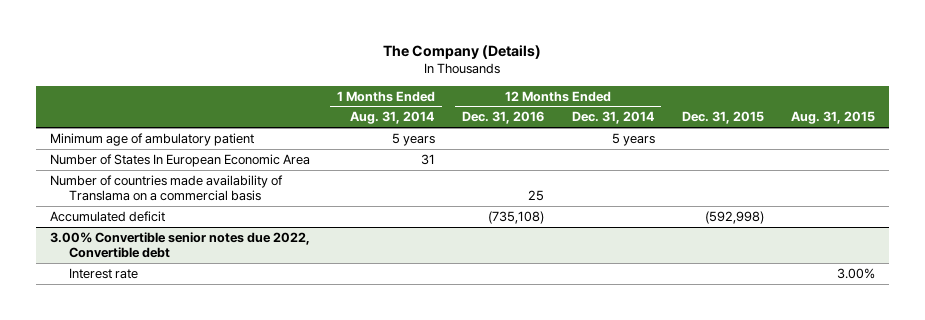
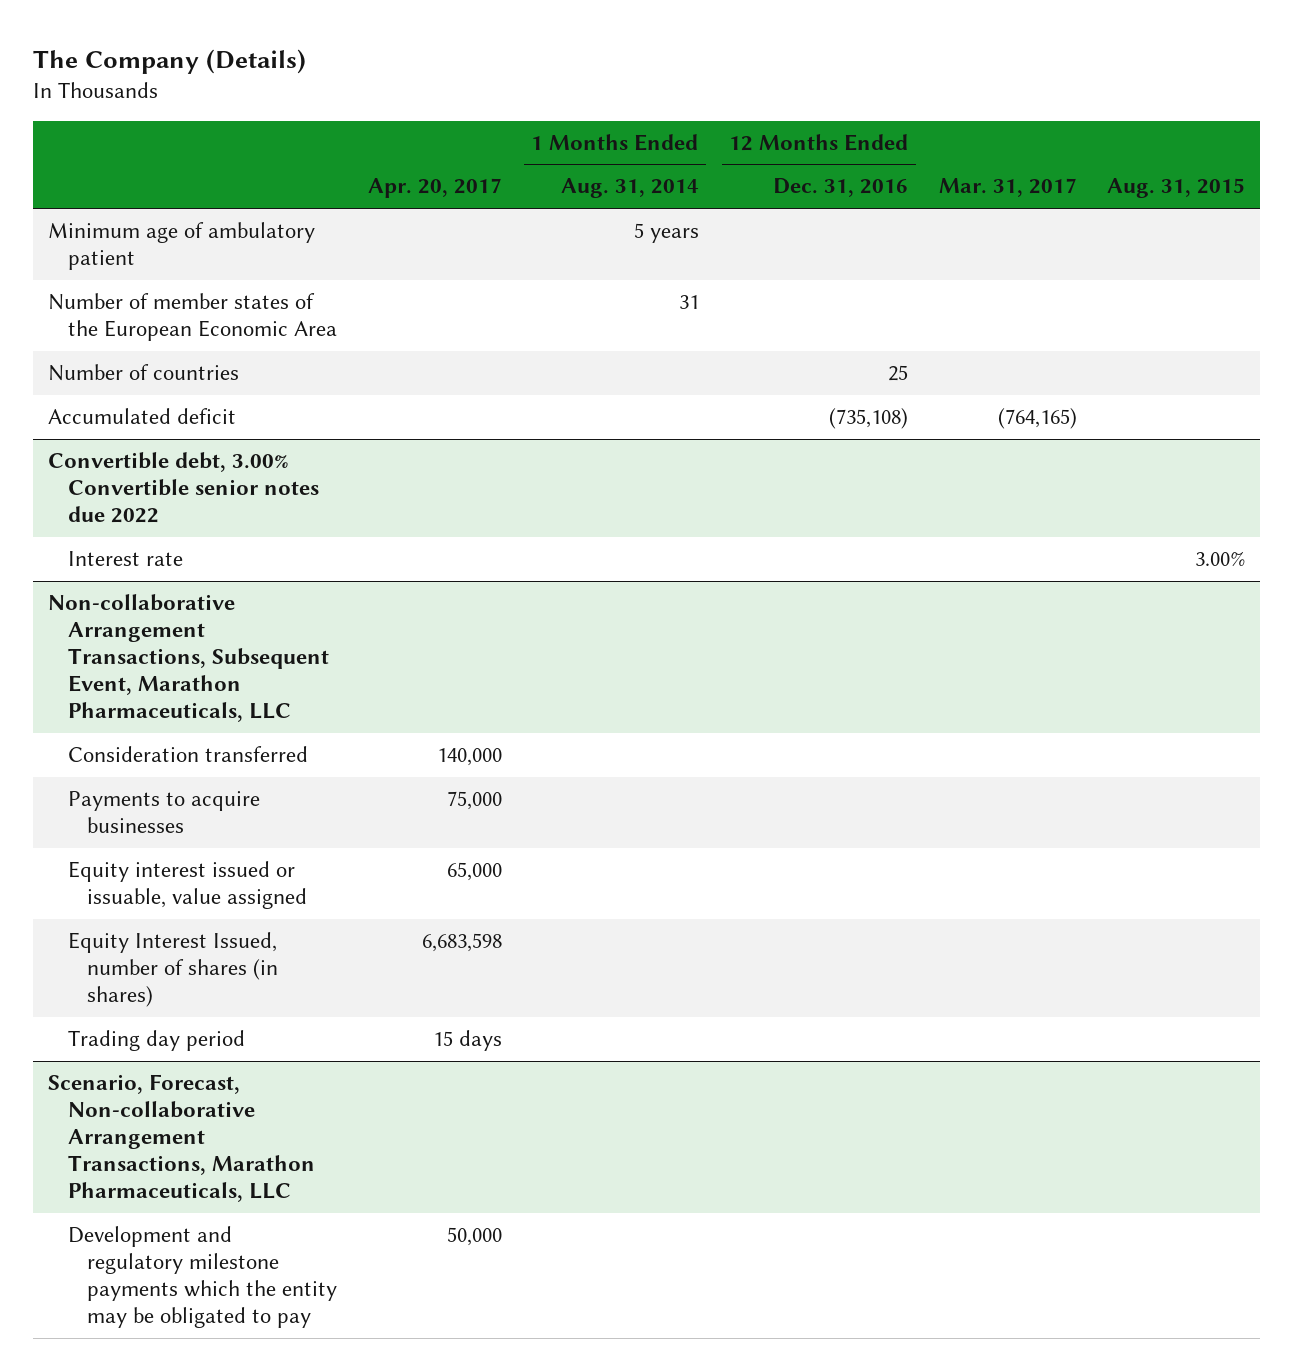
[571,111,655,125] Dec. 31, 2014 -> none
[681,111,764,125] Dec. 31, 2015 -> none
none -> [367,178,502,199] Apr. 20, 2017
none -> [938,178,1077,198] Mar. 31, 2017
[49,153,310,167] Number of States In European Economic Area -> [48,293,337,342] Number of member states of the European Economic Area
[49,174,283,202] Number of countries made availability of Translama on a commercial basis -> [48,364,240,382] Number of countries
[49,231,310,259] 3.00% Convertible senior notes due 2022, Convertible debt -> [48,452,319,524] Convertible debt, 3.00% Convertible senior notes due 2022
none -> [48,594,329,722] Non-collaborative Arrangement Transactions, Subsequent Event, Marathon Pharmaceuticals, LLC
none -> [67,746,308,763] Consideration transferred
none -> [67,791,260,834] Payments to acquire businesses
none -> [67,861,308,910] Equity interest issued or issuable, value assigned
none -> [67,932,279,1008] Equity Interest Issued, number of shares (in shares)
none -> [67,1030,245,1052] Trading day period
none -> [48,1074,315,1202] Scenario, Forecast, Non-collaborative Arrangement Transactions, Marathon Pharmaceuticals, LLC
none -> [67,1226,338,1329] Development and regulatory milestone payments which the entity may be obligated to pay

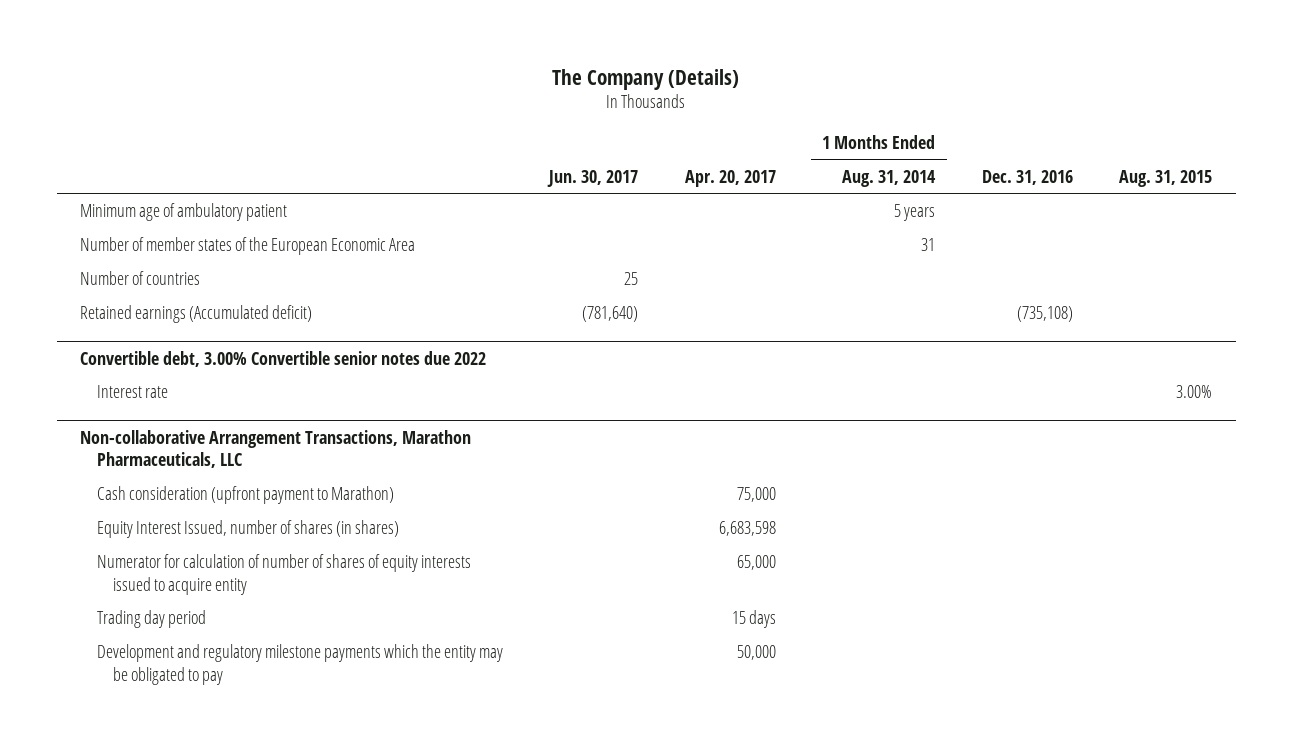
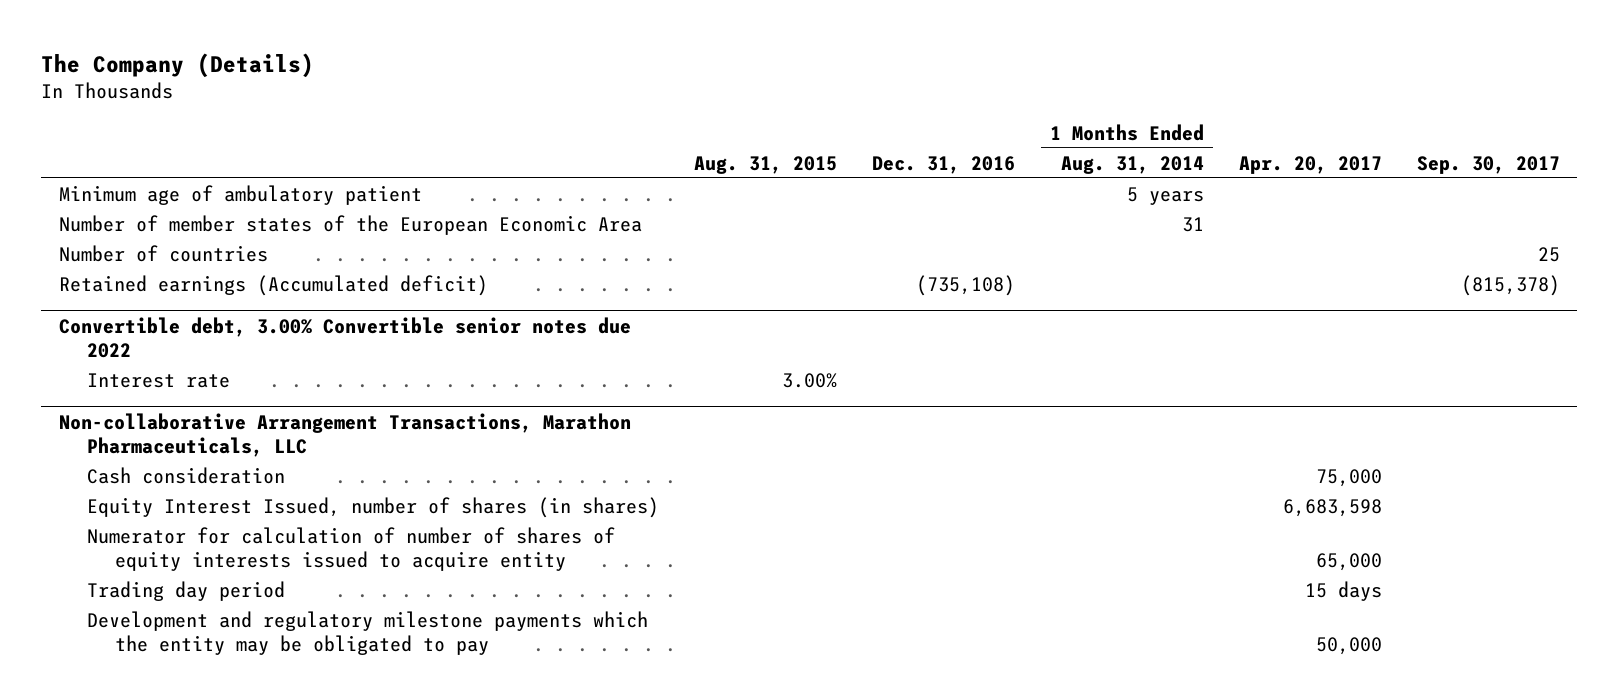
[547,169,639,187] Jun. 30, 2017 -> none
none -> [1416,155,1560,174] Sep. 30, 2017
[96,486,394,505] Cash consideration (upfront payment to Marathon) -> [86,466,285,484] Cash consideration

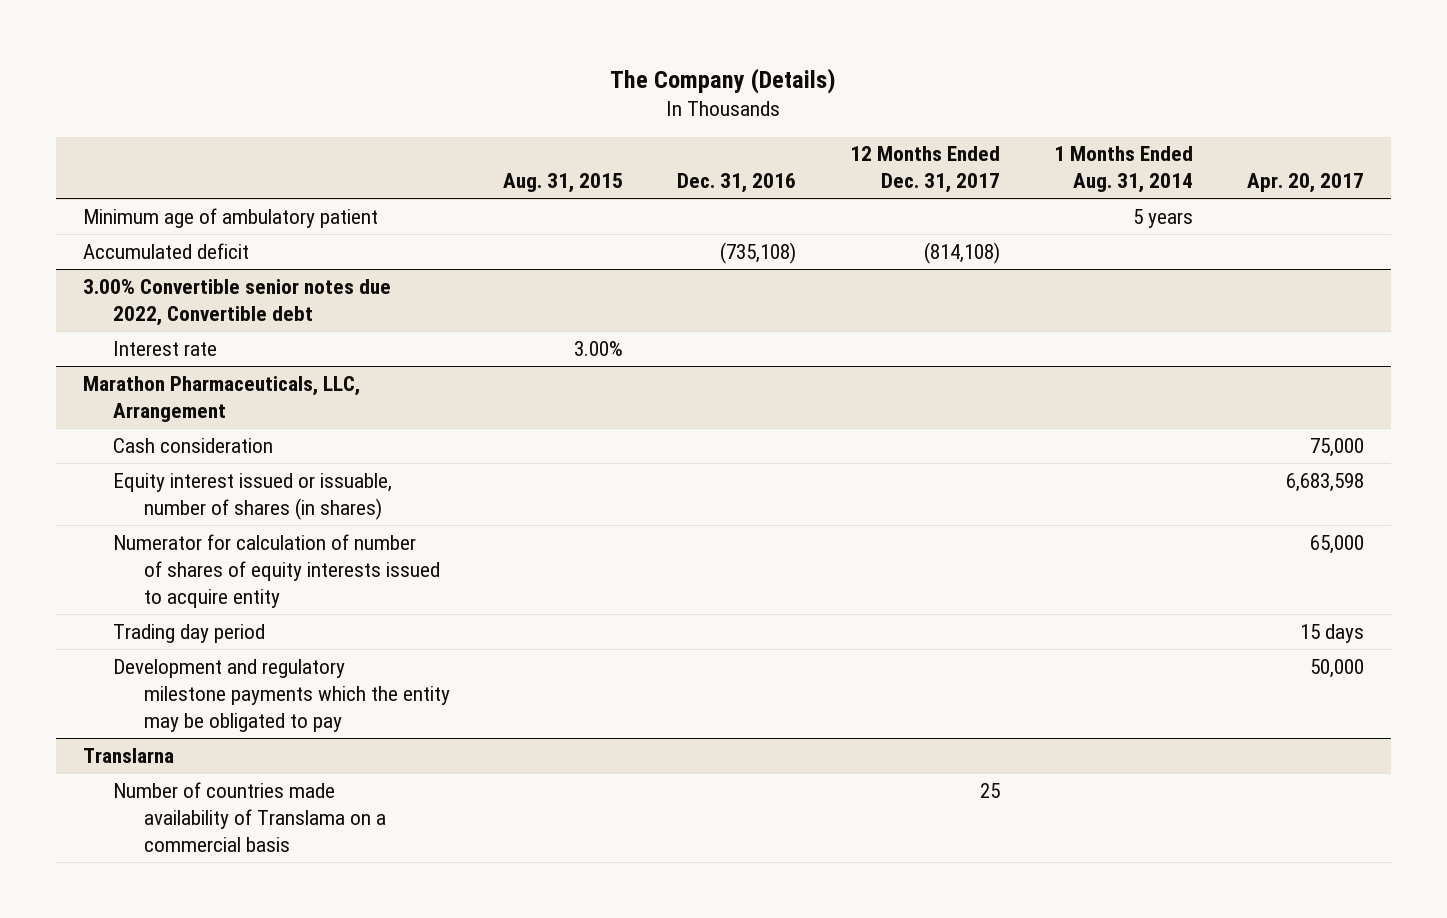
[1416,155,1560,174] Sep. 30, 2017 -> none
none -> [850,146,1001,194] 12 Months Ended Dec. 31, 2017
[58,214,642,235] Number of member states of the European Economic Area -> none
[58,244,268,262] Number of countries -> none
[58,274,488,296] Retained earnings (Accumulated deficit) -> [82,242,249,259] Accumulated deficit
[58,316,631,358] Convertible debt, 3.00% Convertible senior notes due 2022 -> [82,278,391,326] 3.00% Convertible senior notes due 2022, Convertible debt
[58,412,631,457] Non-collaborative Arrangement Transactions, Marathon Pharmaceuticals, LLC -> [82,375,360,422] Marathon Pharmaceuticals, LLC, Arrangement
[86,496,659,518] Equity Interest Issued, number of shares (in shares) -> [113,472,393,520] Equity interest issued or issuable, number of shares (in shares)
none -> [82,747,174,763] Translarna
none -> [113,781,386,852] Number of countries made availability of Translama on a commercial basis

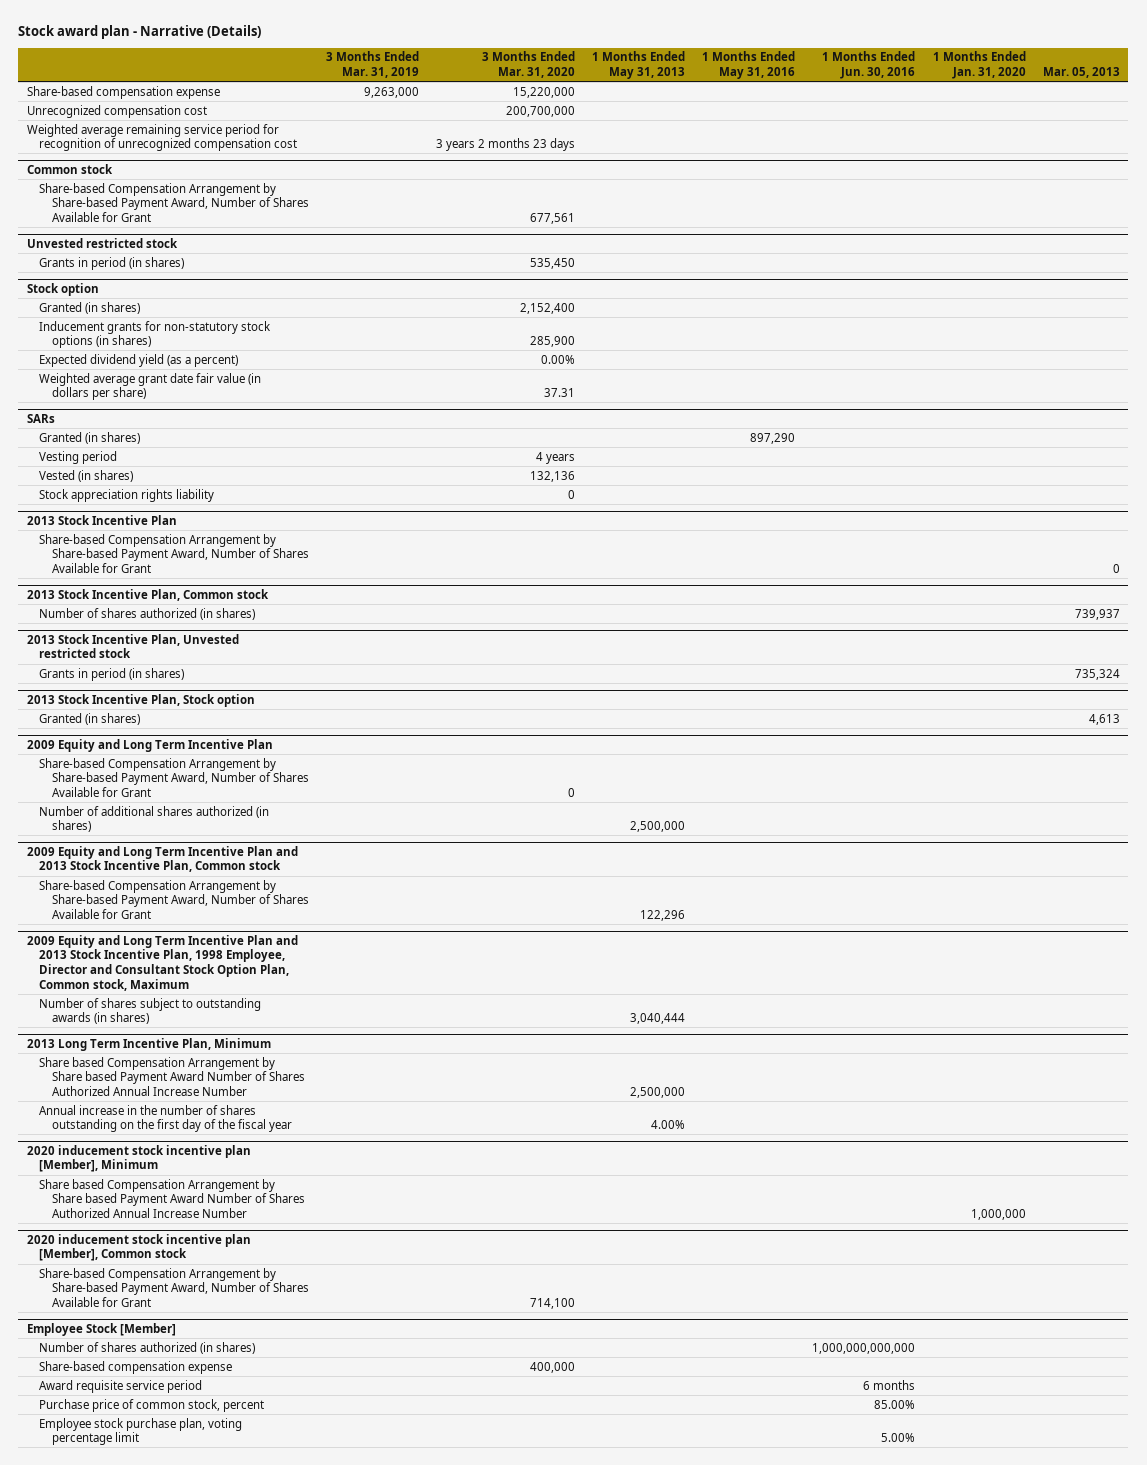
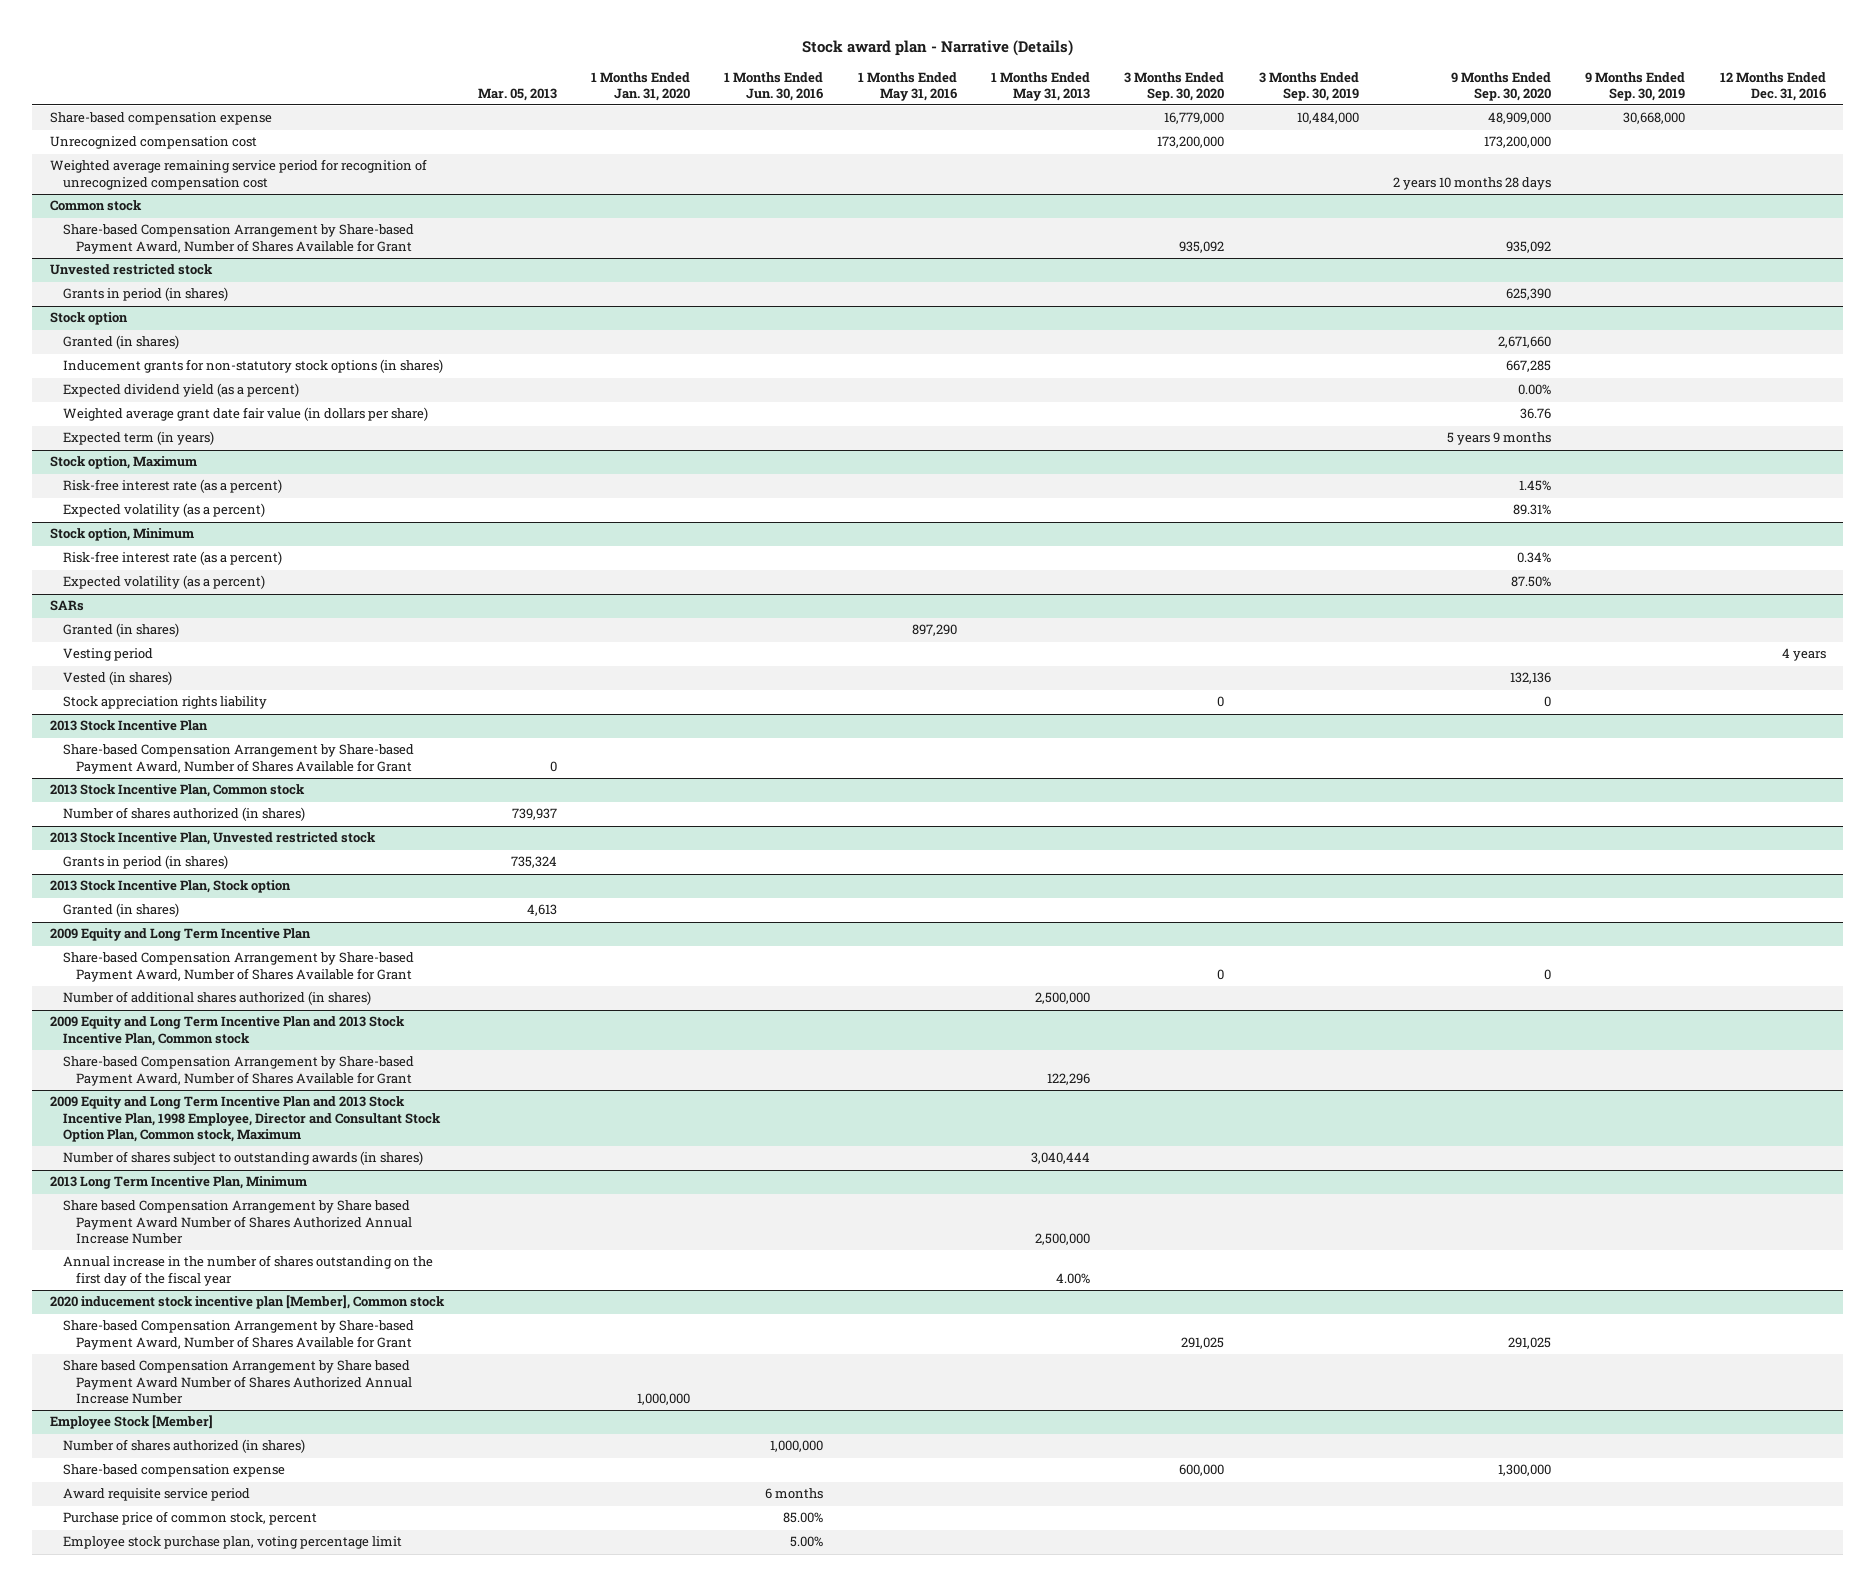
[325,51,419,78] 3 Months Ended Mar. 31, 2019 -> none
[481,51,575,78] 3 Months Ended Mar. 31, 2020 -> none
none -> [1124,71,1225,101] 3 Months Ended Sep. 30, 2020
none -> [1258,71,1359,101] 3 Months Ended Sep. 30, 2019
none -> [1451,71,1552,101] 9 Months Ended Sep. 30, 2020
none -> [1585,71,1686,101] 9 Months Ended Sep. 30, 2019
none -> [1719,71,1826,101] 12 Months Ended Dec. 31, 2016
none -> [62,431,214,446] Expected term (in years)
none -> [49,456,197,470] Stock option, Maximum
none -> [62,479,282,494] Risk-free interest rate (as a percent)
none -> [62,503,265,518] Expected volatility (as a percent)
none -> [49,528,194,542] Stock option, Minimum
none -> [62,551,282,566] Risk-free interest rate (as a percent)
none -> [62,575,265,590] Expected volatility (as a percent)
[26,1144,251,1173] 2020 inducement stock incentive plan [Member], Minimum -> none
[39,1178,305,1218] Share based Compensation Arrangement by Share based Payment Award Number of Shares Authorized Annual Increase Number -> none
none -> [62,1360,413,1404] Share based Compensation Arrangement by Share based Payment Award Number of Shares Authorized Annual Increase Number
[812,1342,916,1354] 1,000,000,000,000 -> [770,1440,824,1453] 1,000,000

